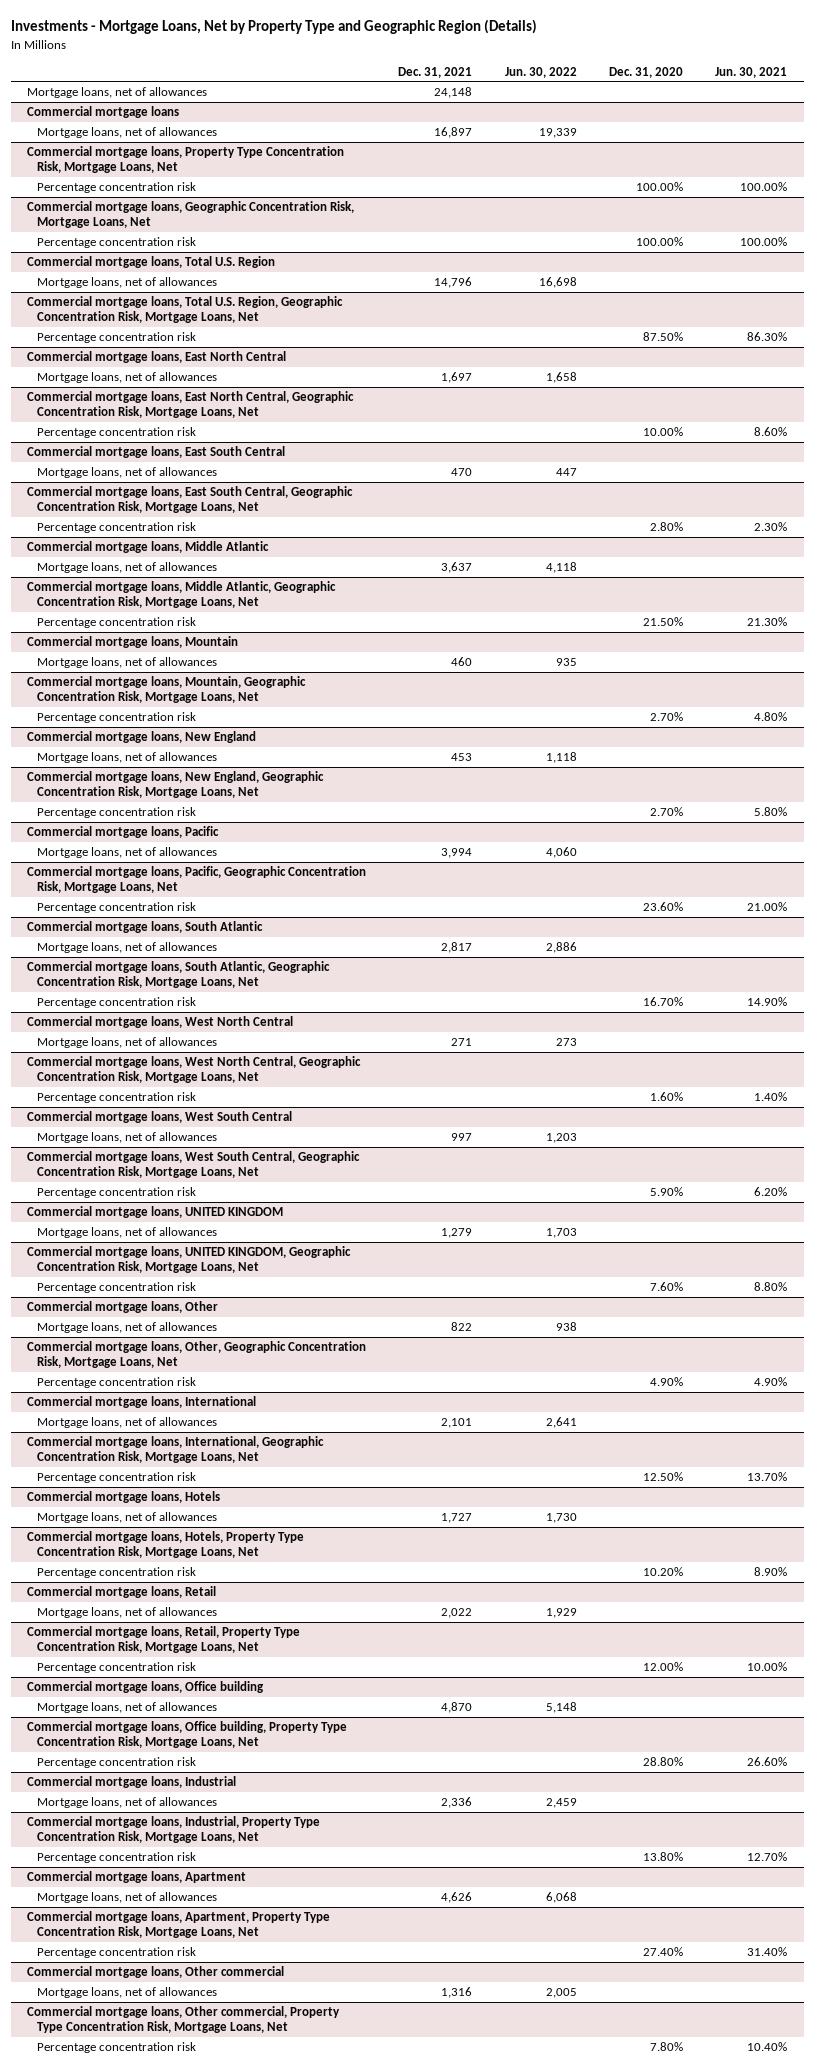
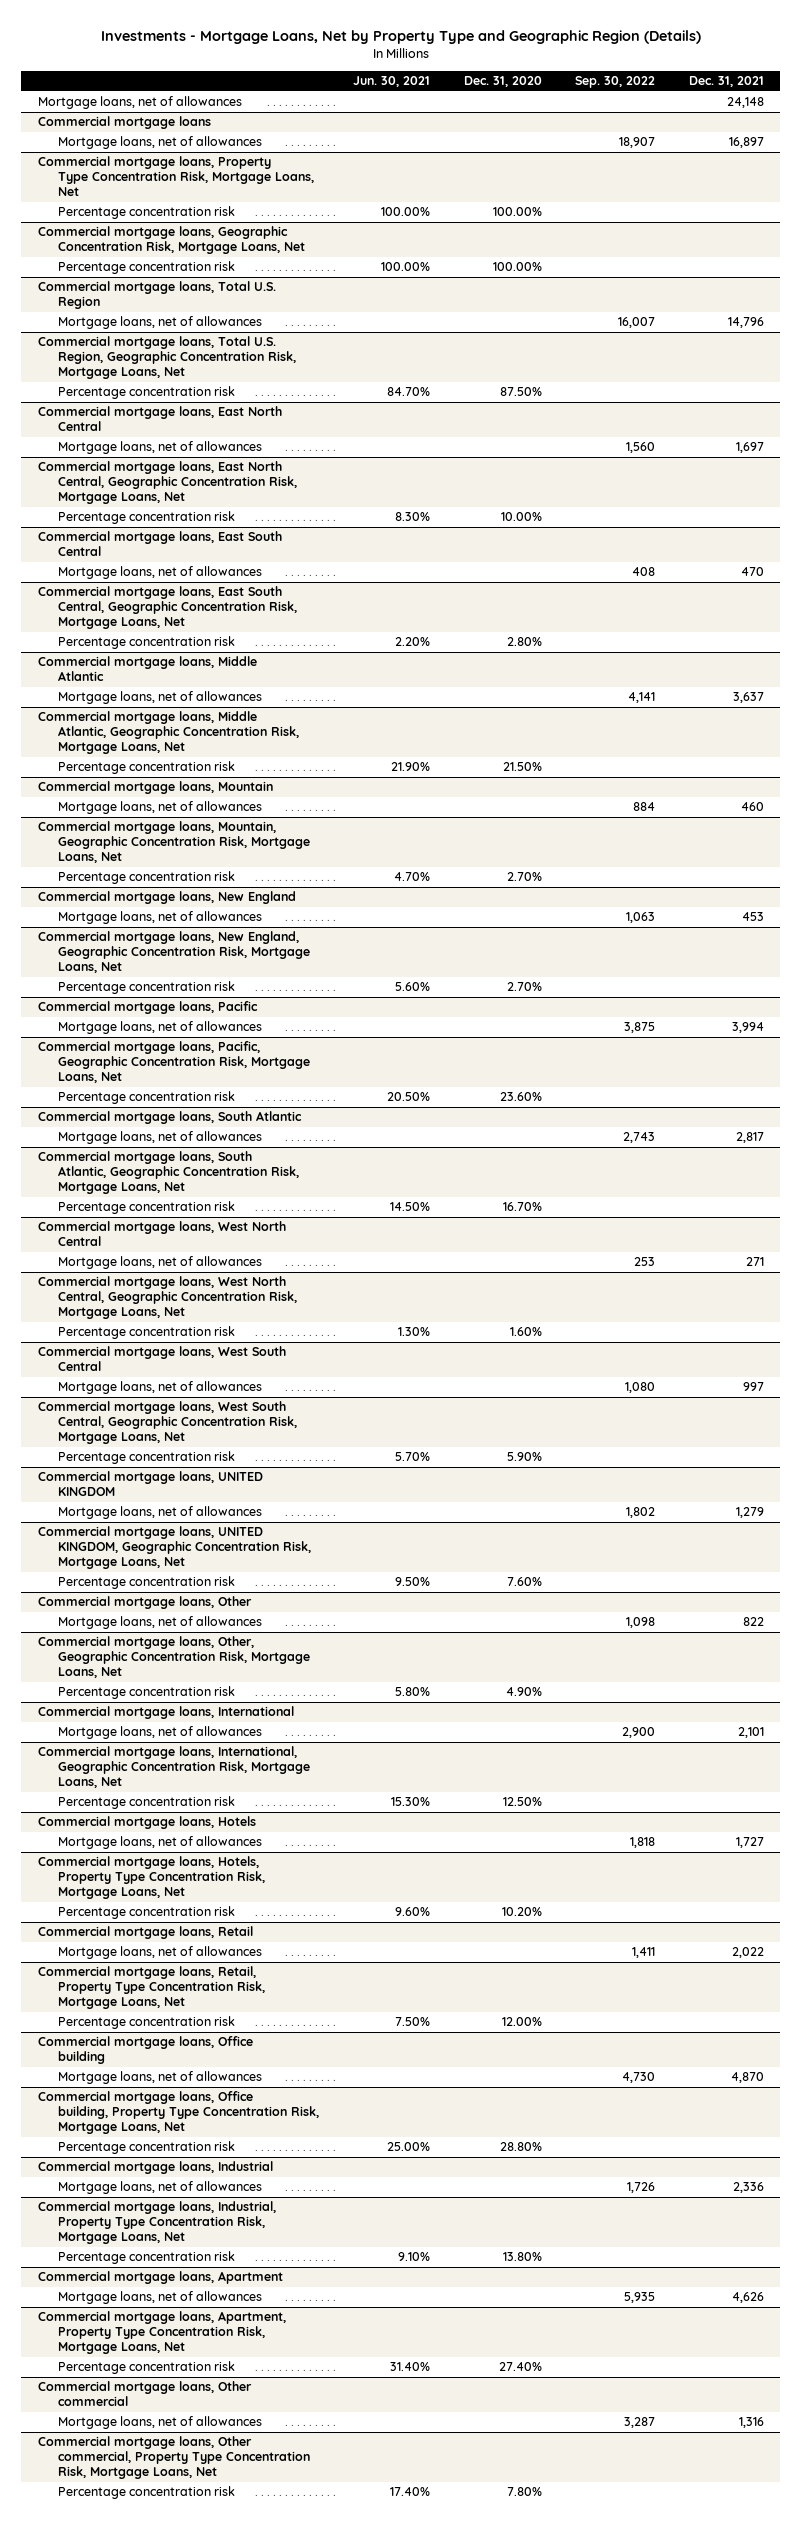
[504,66,577,78] Jun. 30, 2022 -> none
none -> [575,76,656,89] Sep. 30, 2022
[747,332,788,342] 86.30% -> [386,387,430,397] 84.70%
[754,427,788,437] 8.60% -> [394,512,430,522] 8.30%
[754,522,788,532] 2.30% -> [394,637,430,647] 2.20%
[747,617,788,627] 21.30% -> [390,762,430,772] 21.90%
[754,712,788,722] 4.80% -> [393,872,430,882] 4.70%
[754,807,788,817] 5.80% -> [394,982,430,992] 5.60%
[747,902,788,912] 21.00% -> [386,1092,430,1102] 20.50%
[747,997,788,1007] 14.90% -> [389,1202,430,1212] 14.50%
[754,1092,788,1102] 1.40% -> [397,1327,430,1337] 1.30%
[754,1187,788,1197] 6.20% -> [394,1452,430,1462] 5.70%
[754,1282,788,1292] 8.80% -> [394,1577,430,1587] 9.50%
[754,1377,788,1387] 4.90% -> [394,1687,430,1697] 5.80%
[747,1472,788,1482] 13.70% -> [390,1797,430,1807] 15.30%
[754,1567,788,1577] 8.90% -> [394,1907,430,1917] 9.60%
[747,1662,788,1672] 10.00% -> [394,2017,430,2027] 7.50%
[747,1757,788,1767] 26.60% -> [386,2142,430,2152] 25.00%
[747,1852,788,1862] 12.70% -> [397,2252,430,2262] 9.10%
[747,2042,788,2052] 10.40% -> [389,2487,430,2497] 17.40%

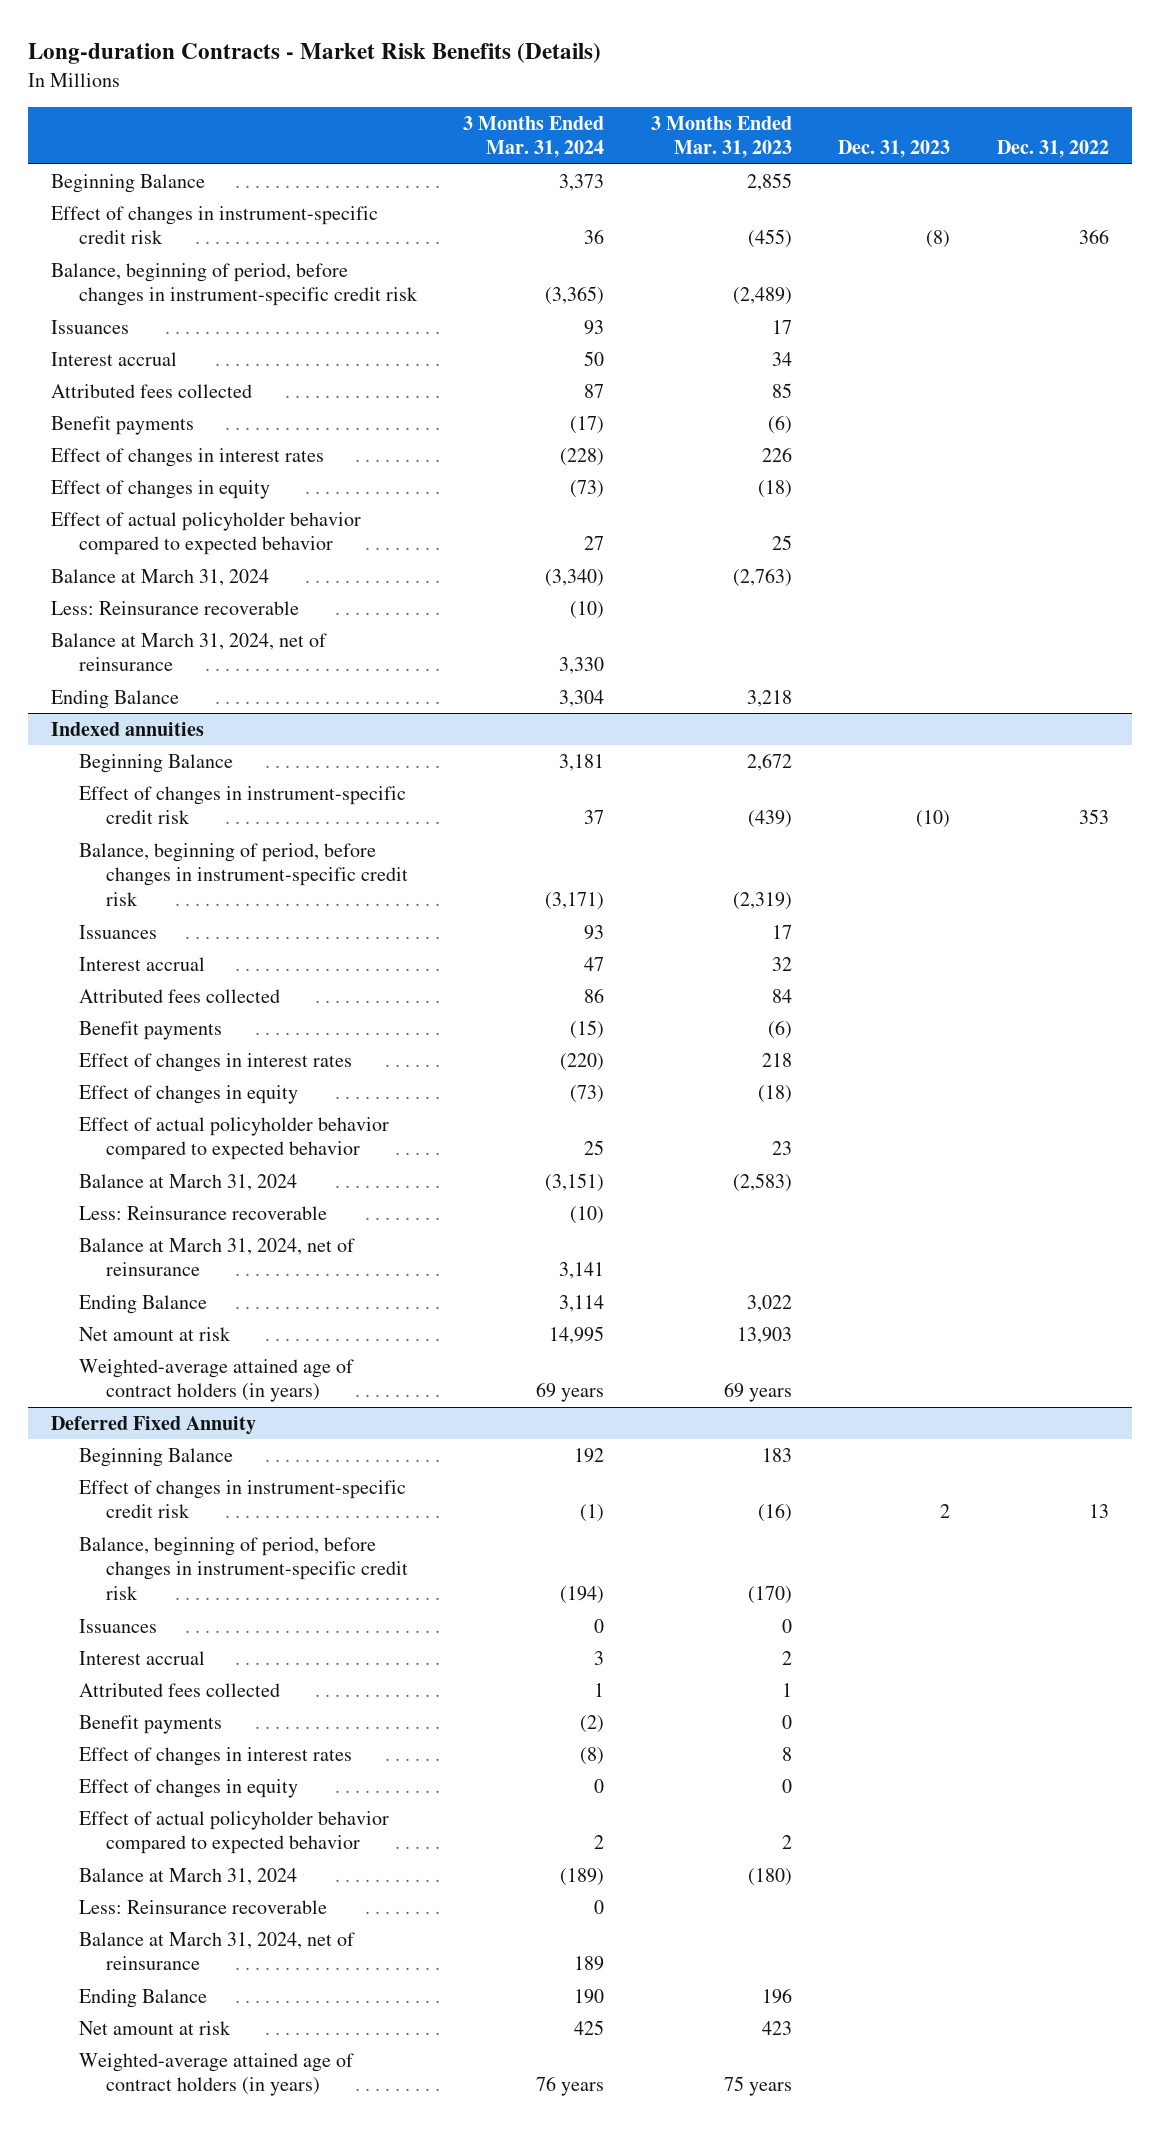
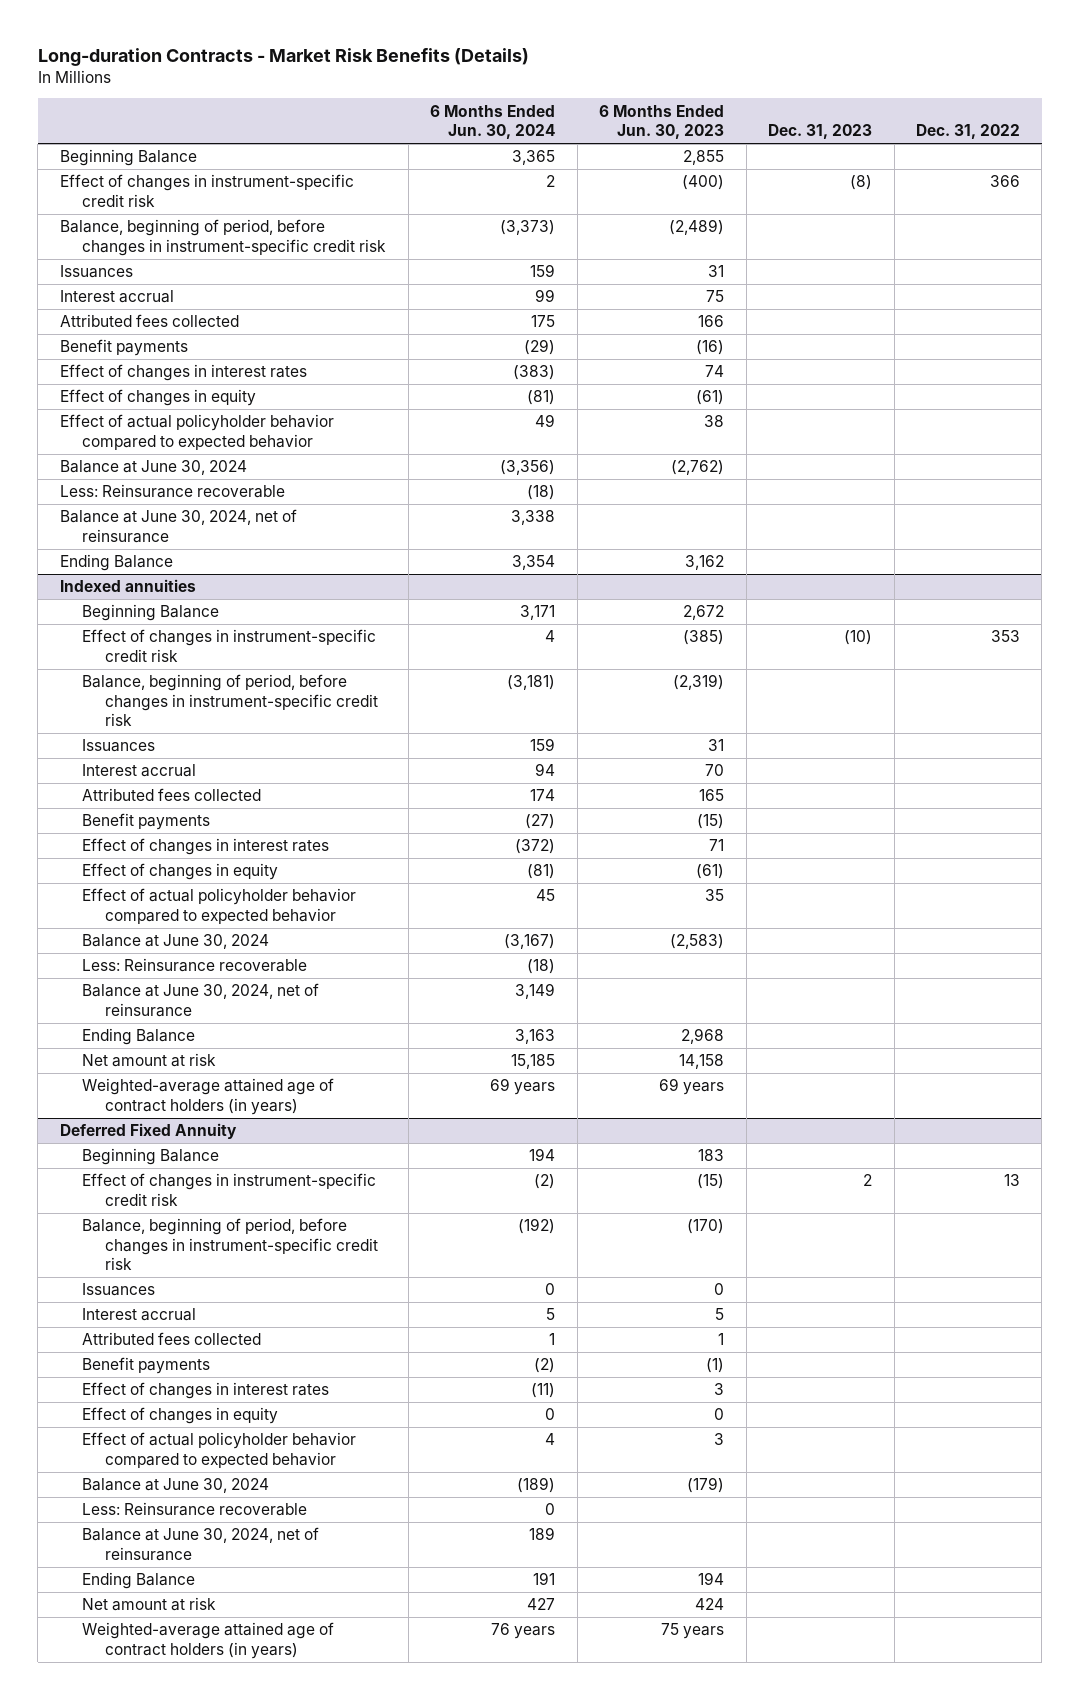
[463,115,605,159] 3 Months Ended Mar. 31, 2024 -> none
[650,115,792,159] 3 Months Ended Mar. 31, 2023 -> none
none -> [430,104,556,140] 6 Months Ended Jun. 30, 2024
none -> [599,104,725,140] 6 Months Ended Jun. 30, 2023
[51,568,270,586] Balance at March 31, 2024 -> [59,460,247,476] Balance at June 30, 2024
[51,632,328,672] Balance at March 31, 2024, net of reinsurance -> [59,509,297,543] Balance at June 30, 2024, net of reinsurance
[78,1173,297,1191] Balance at March 31, 2024 -> [82,934,270,950] Balance at June 30, 2024
[78,1237,355,1277] Balance at March 31, 2024, net of reinsurance -> [82,983,320,1017] Balance at June 30, 2024, net of reinsurance
[78,1867,297,1885] Balance at March 31, 2024 -> [82,1478,270,1494] Balance at June 30, 2024
[78,1931,355,1971] Balance at March 31, 2024, net of reinsurance -> [82,1527,320,1561] Balance at June 30, 2024, net of reinsurance

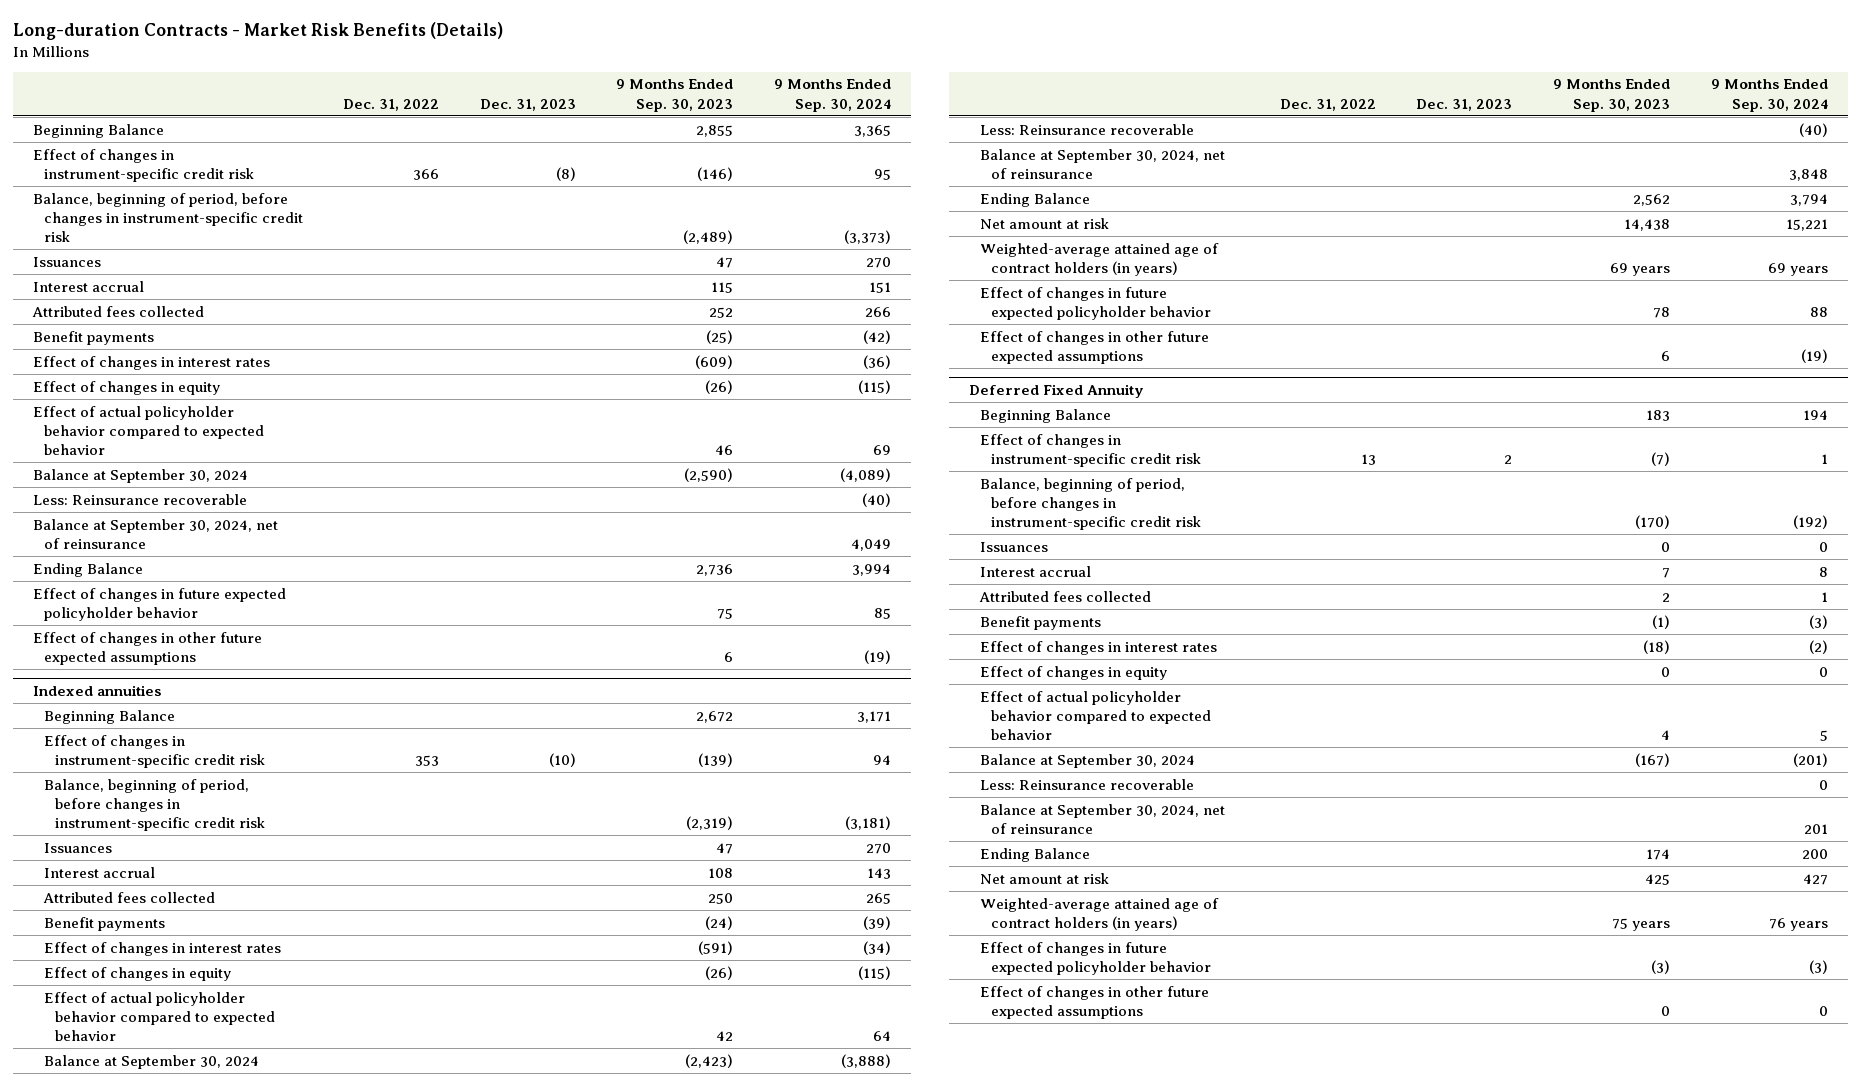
[430,104,556,140] 6 Months Ended Jun. 30, 2024 -> none
[599,104,725,140] 6 Months Ended Jun. 30, 2023 -> none
none -> [616,79,734,112] 9 Months Ended Sep. 30, 2023
none -> [773,79,891,112] 9 Months Ended Sep. 30, 2024
[59,460,247,476] Balance at June 30, 2024 -> [32,468,248,483] Balance at September 30, 2024
[59,509,297,543] Balance at June 30, 2024, net of reinsurance -> [32,518,278,549] Balance at September 30, 2024, net of reinsurance
none -> [32,587,286,621] Effect of changes in future expected policyholder behavior
none -> [32,631,262,665] Effect of changes in other future expected assumptions
[82,934,270,950] Balance at June 30, 2024 -> [43,1054,259,1069] Balance at September 30, 2024
[82,983,320,1017] Balance at June 30, 2024, net of reinsurance -> [980,148,1226,179] Balance at September 30, 2024, net of reinsurance
none -> [980,286,1212,320] Effect of changes in future expected policyholder behavior
none -> [980,330,1210,364] Effect of changes in other future expected assumptions
[82,1478,270,1494] Balance at June 30, 2024 -> [980,753,1196,768] Balance at September 30, 2024
[82,1527,320,1561] Balance at June 30, 2024, net of reinsurance -> [980,803,1226,834] Balance at September 30, 2024, net of reinsurance
none -> [980,941,1212,975] Effect of changes in future expected policyholder behavior
none -> [980,985,1210,1019] Effect of changes in other future expected assumptions

